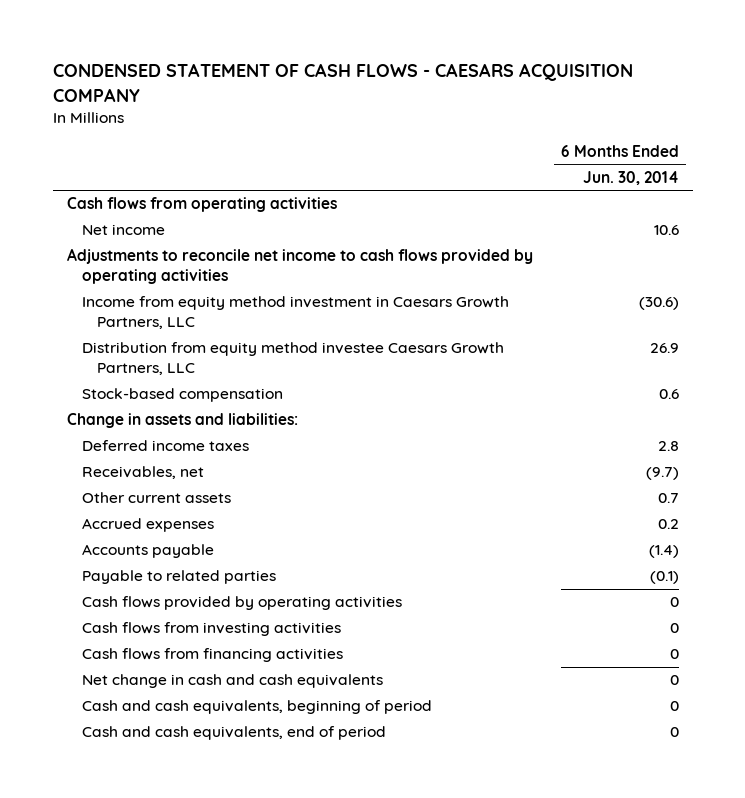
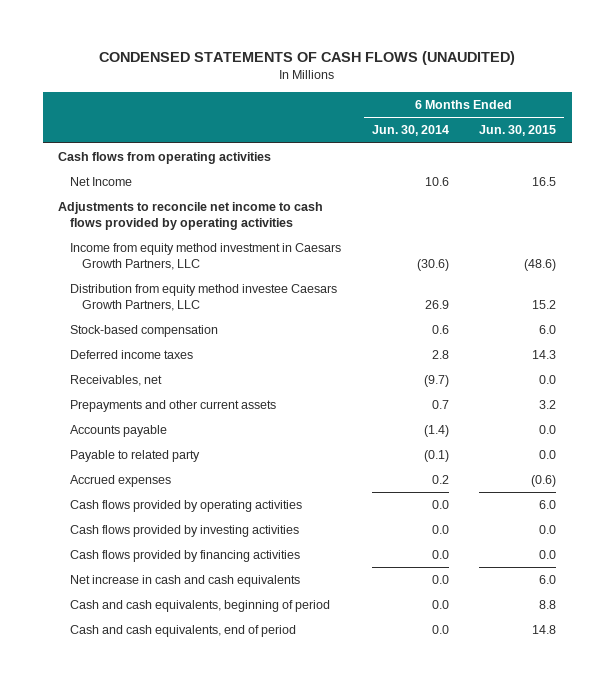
[52,63,633,102] CONDENSED STATEMENT OF CASH FLOWS - CAESARS ACQUISITION COMPANY -> [99,51,516,66] CONDENSED STATEMENTS OF CASH FLOWS (UNAUDITED)
none -> [479,125,557,137] Jun. 30, 2015
[81,224,165,236] Net income -> [70,177,133,187] Net Income
[66,413,298,429] Change in assets and liabilities: -> none
[81,492,231,504] Other current assets -> [70,400,277,413] Prepayments and other current assets
[81,570,276,585] Payable to related parties -> [70,450,201,463] Payable to related party
[81,518,214,533] Accrued expenses -> [70,475,172,488] Accrued expenses
[669,597,679,608] 0 -> [431,500,449,510] 0.0
[81,622,341,637] Cash flows from investing activities -> [70,525,300,538] Cash flows provided by investing activities
[669,623,679,634] 0 -> [431,525,449,535] 0.0
[81,648,343,663] Cash flows from financing activities -> [70,550,301,563] Cash flows provided by financing activities
[669,649,679,660] 0 -> [431,550,449,560] 0.0
[81,674,383,689] Net change in cash and cash equivalents -> [70,575,301,588] Net increase in cash and cash equivalents
[669,675,679,686] 0 -> [431,575,449,585] 0.0
[669,701,679,712] 0 -> [431,600,449,610] 0.0
[669,727,679,738] 0 -> [431,625,449,635] 0.0

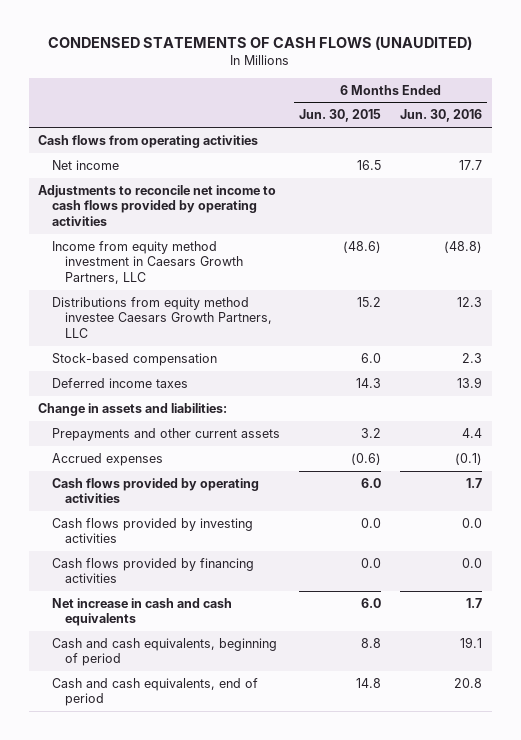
[371,125,449,137] Jun. 30, 2014 -> none
none -> [400,109,483,123] Jun. 30, 2016
[70,177,133,187] Net Income -> [51,159,119,170] Net income
[70,284,338,312] Distribution from equity method investee Caesars Growth Partners, LLC -> [51,296,272,338] Distributions from equity method investee Caesars Growth Partners, LLC
[70,375,163,387] Receivables, net -> none
none -> [38,402,228,416] Change in assets and liabilities:
[70,425,168,438] Accounts payable -> none
[70,450,201,463] Payable to related party -> none

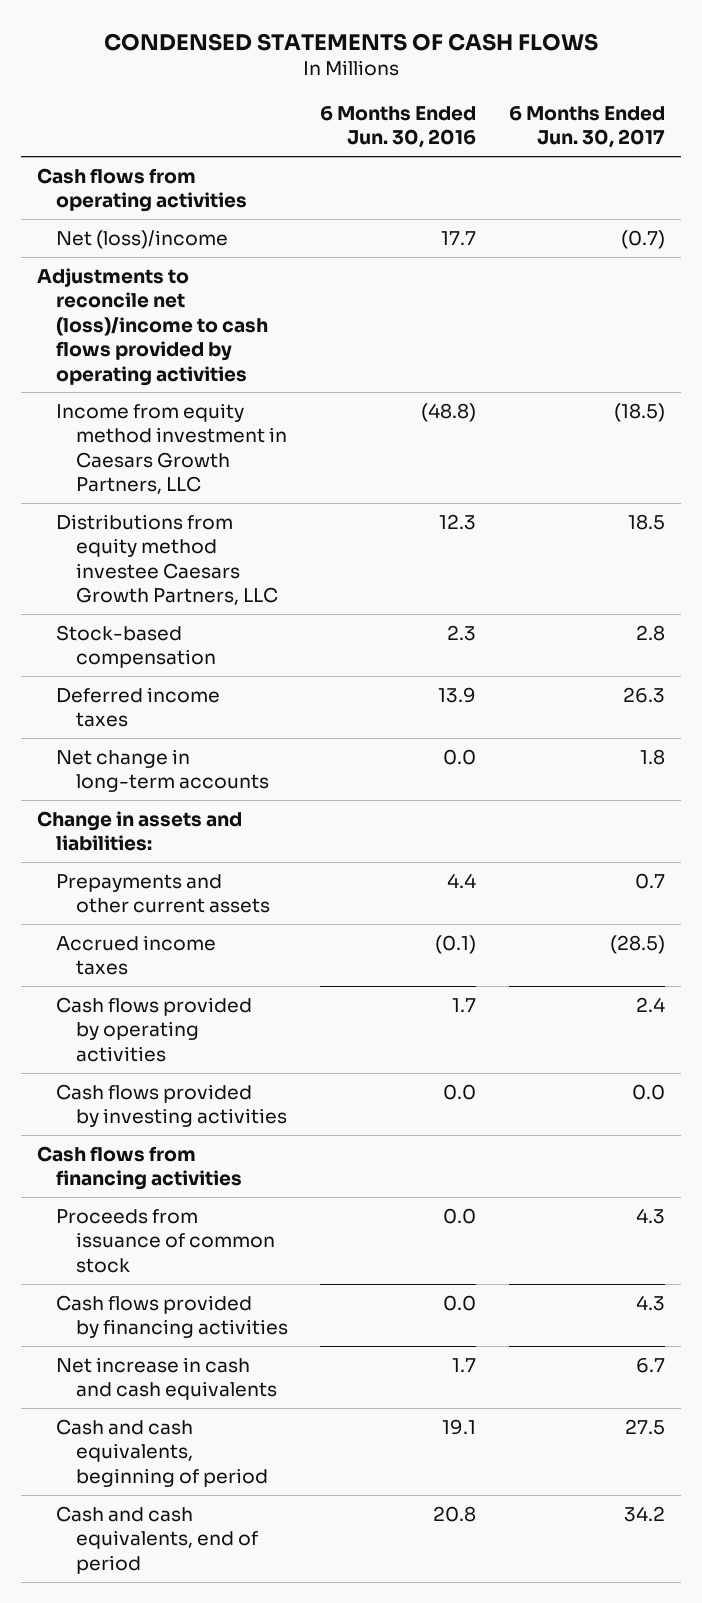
[48,36,473,51] CONDENSED STATEMENTS OF CASH FLOWS (UNAUDITED) -> [103,32,598,51] CONDENSED STATEMENTS OF CASH FLOWS
[298,109,381,123] Jun. 30, 2015 -> none
none -> [509,105,666,149] 6 Months Ended Jun. 30, 2017
[51,159,119,170] Net income -> [56,229,229,249] Net (loss)/income
[38,184,277,226] Adjustments to reconcile net income to cash flows provided by operating activities -> [36,267,269,386] Adjustments to reconcile net (loss)/income to cash flows provided by operating activities
none -> [56,748,269,793] Net change in long-term accounts
[51,452,163,466] Accrued expenses -> none
none -> [56,934,217,976] Accrued income taxes
none -> [36,1145,243,1191] Cash flows from financing activities
none -> [56,1208,275,1273] Proceeds from issuance of common stock

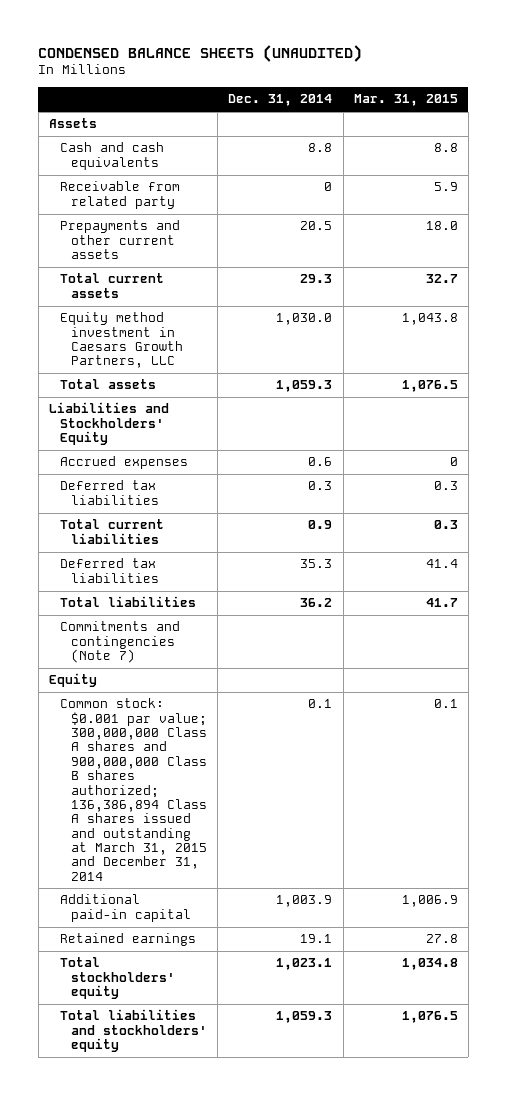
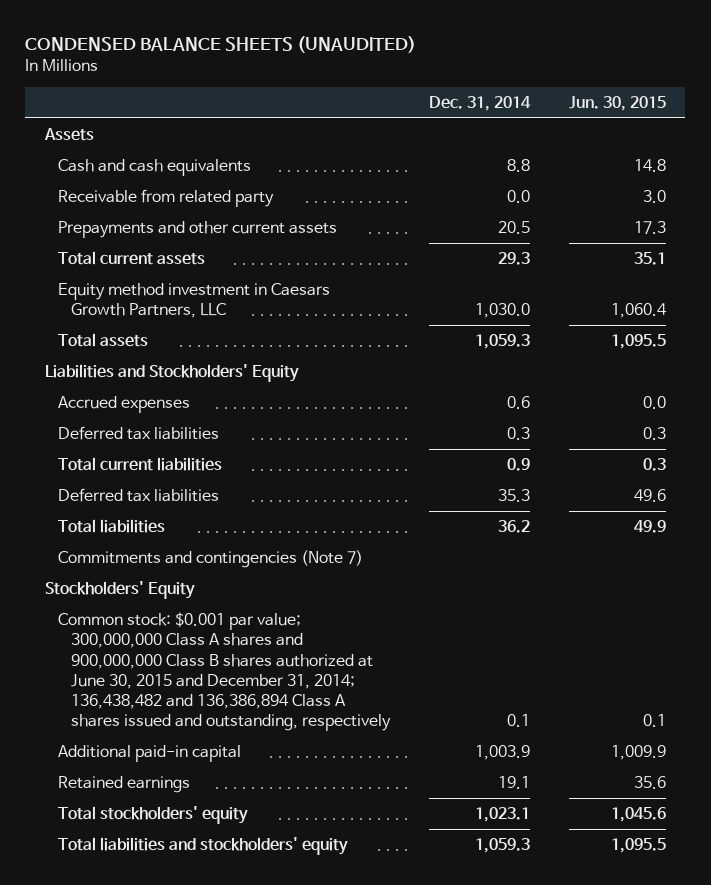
[353,94,458,107] Mar. 31, 2015 -> none
none -> [568,95,666,111] Jun. 30, 2015
[324,182,333,192] 0 -> [506,190,530,204] 0.0
[49,673,98,688] Equity -> [44,581,195,600] Stockholders' Equity
[60,698,208,881] Common stock: $0.001 par value; 300,000,000 Class A shares and 900,000,000 Class B shares authorized; 136,386,894 Class A shares issued and outstanding at March 31, 2015 and December 31, 2014 -> [57,612,391,732] Common stock: $0.001 par value; 300,000,000 Class A shares and 900,000,000 Class B shares authorized at June 30, 2015 and December 31, 2014; 136,438,482 and 136,386,894 Class A shares issued and outstanding, respectively

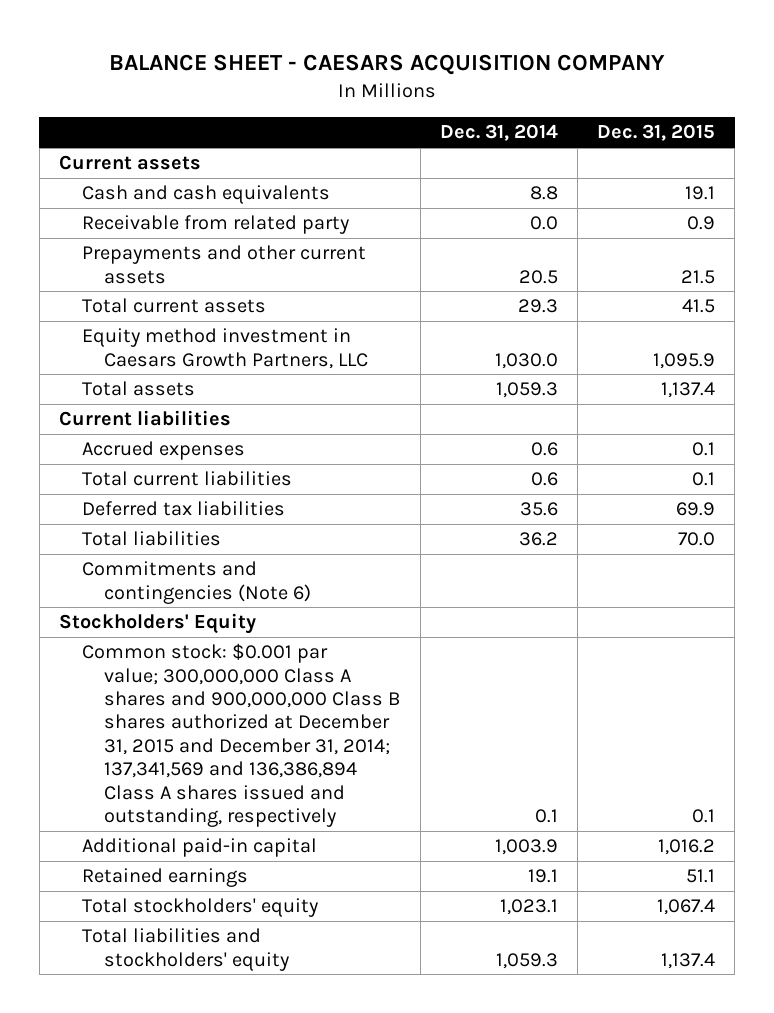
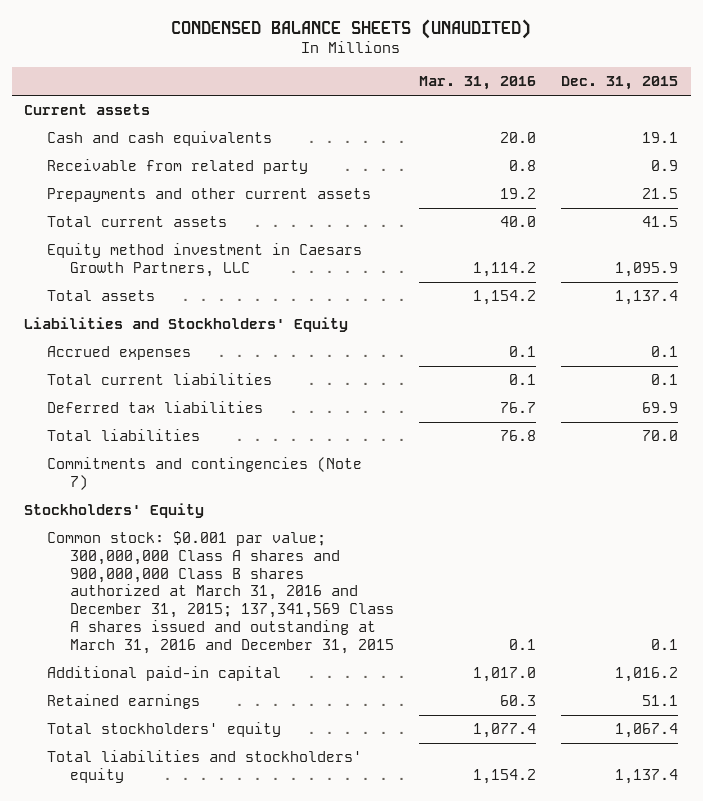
[109,54,666,76] BALANCE SHEET - CAESARS ACQUISITION COMPANY -> [171,18,532,39] CONDENSED BALANCE SHEETS (UNAUDITED)
[439,124,558,142] Dec. 31, 2014 -> none
none -> [419,76,537,91] Mar. 31, 2016
[58,410,231,427] Current liabilities -> none
none -> [24,316,349,332] Liabilities and Stockholders' Equity
[81,561,312,604] Commitments and contingencies (Note 6) -> [47,456,363,490] Commitments and contingencies (Note 7)
[81,643,401,827] Common stock: $0.001 par value; 300,000,000 Class A shares and 900,000,000 Class B shares authorized at December 31, 2015 and December 31, 2014; 137,341,569 and 136,386,894 Class A shares issued and outstanding, respectively -> [47,530,394,655] Common stock: $0.001 par value; 300,000,000 Class A shares and 900,000,000 Class B shares authorized at March 31, 2016 and December 31, 2015; 137,341,569 Class A shares issued and outstanding at March 31, 2016 and December 31, 2015

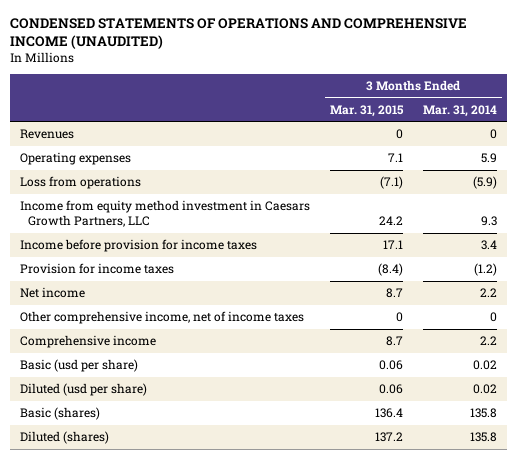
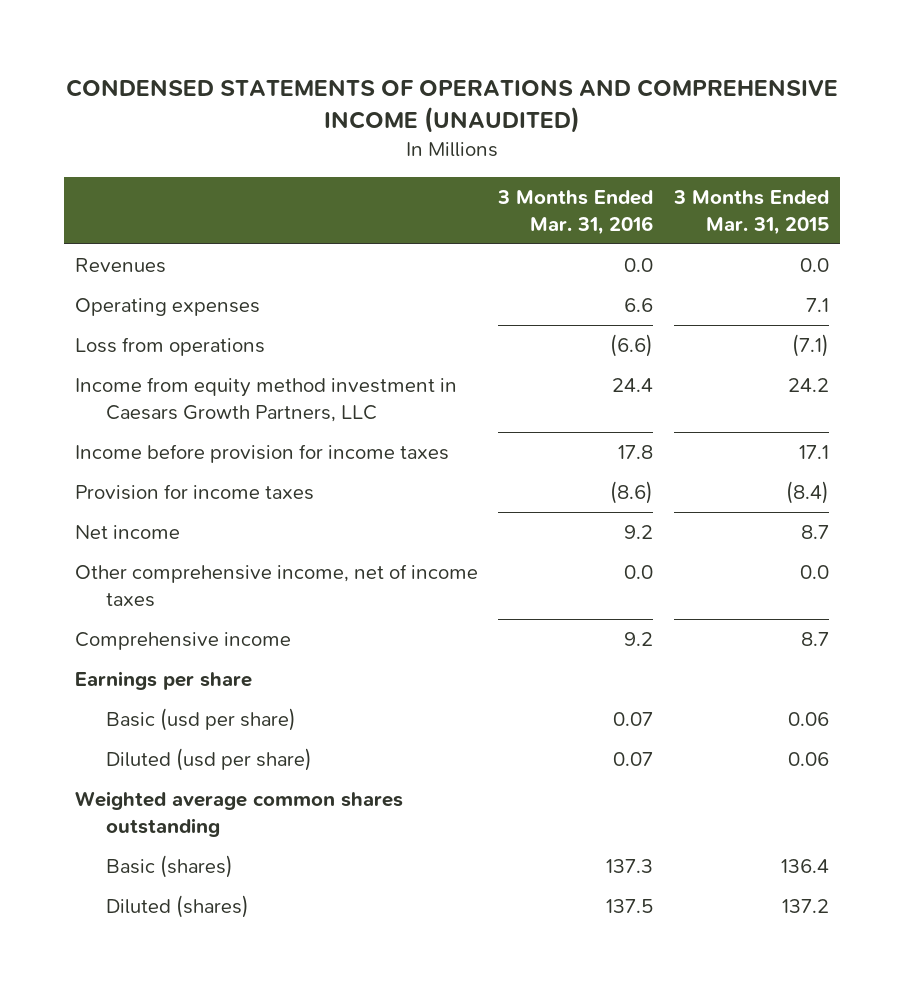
[423,104,498,117] Mar. 31, 2014 -> none
none -> [497,189,654,235] 3 Months Ended Mar. 31, 2016
[395,129,403,140] 0 -> [800,258,830,273] 0.0
[395,312,403,323] 0 -> [800,565,830,580] 0.0
none -> [74,671,252,691] Earnings per share
none -> [74,791,403,837] Weighted average common shares outstanding

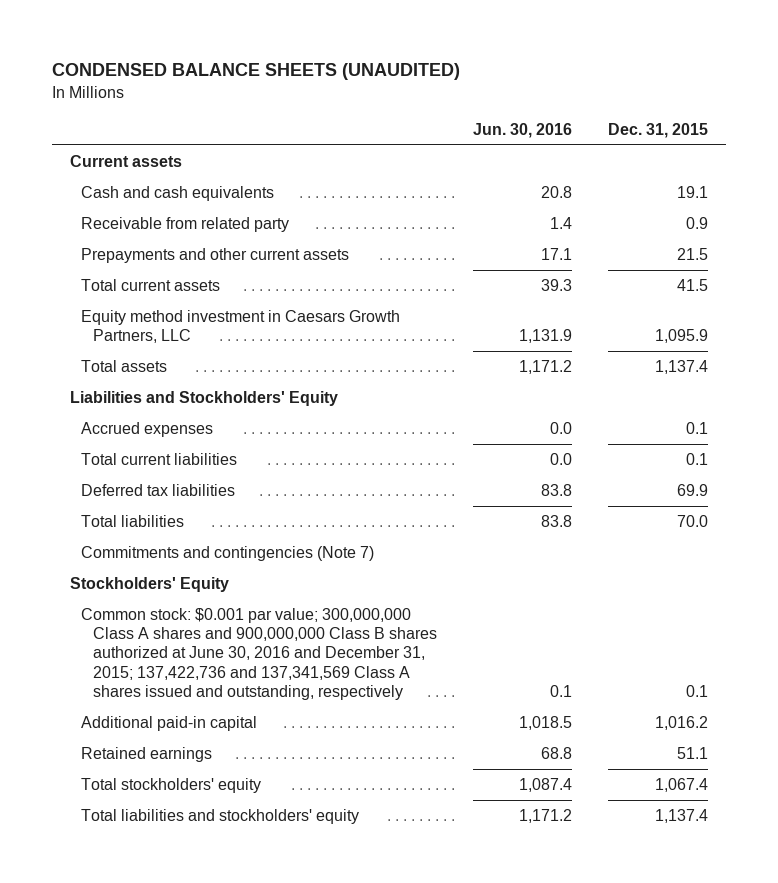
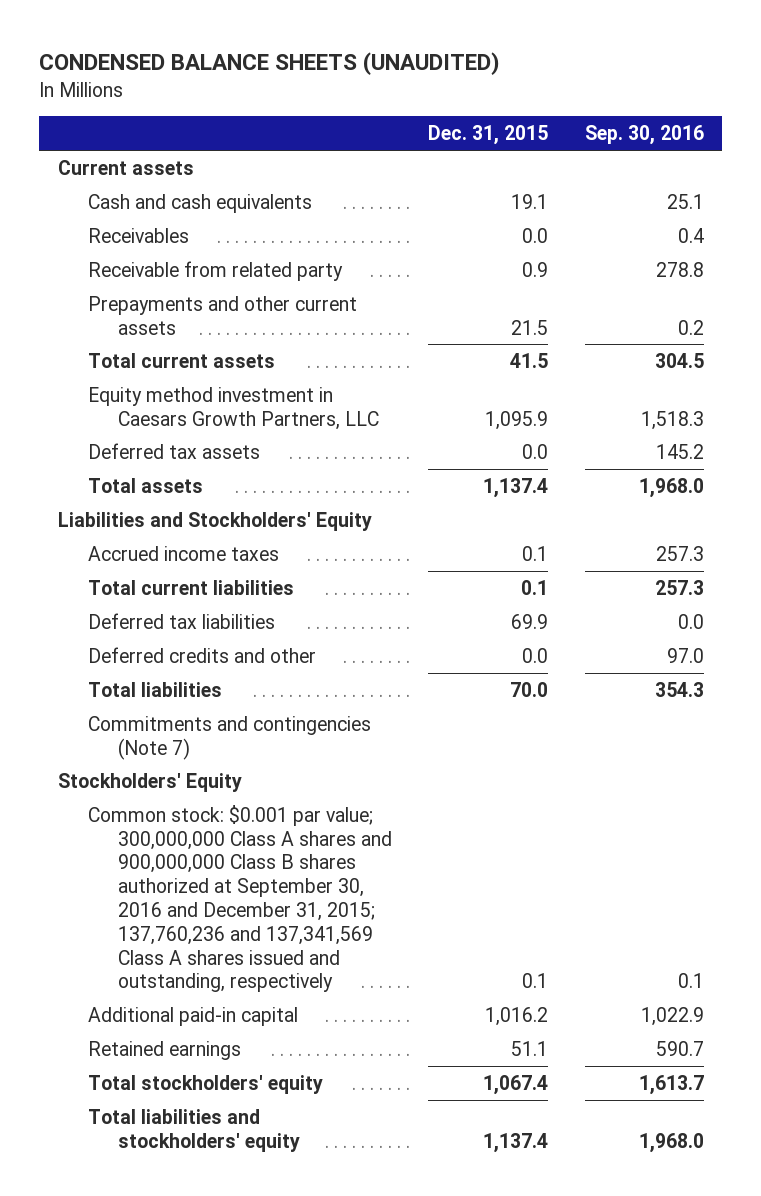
[472,122,572,138] Jun. 30, 2016 -> none
none -> [584,125,704,146] Sep. 30, 2016
none -> [87,227,189,243] Receivables
none -> [87,442,260,459] Deferred tax assets
[81,422,214,438] Accrued expenses -> [87,545,279,561] Accrued income taxes
none -> [87,646,316,663] Deferred credits and other
[81,608,437,700] Common stock: $0.001 par value; 300,000,000 Class A shares and 900,000,000 Class B shares authorized at June 30, 2016 and December 31, 2015; 137,422,736 and 137,341,569 Class A shares issued and outstanding, respectively -> [87,804,392,993] Common stock: $0.001 par value; 300,000,000 Class A shares and 900,000,000 Class B shares authorized at September 30, 2016 and December 31, 2015; 137,760,236 and 137,341,569 Class A shares issued and outstanding, respectively

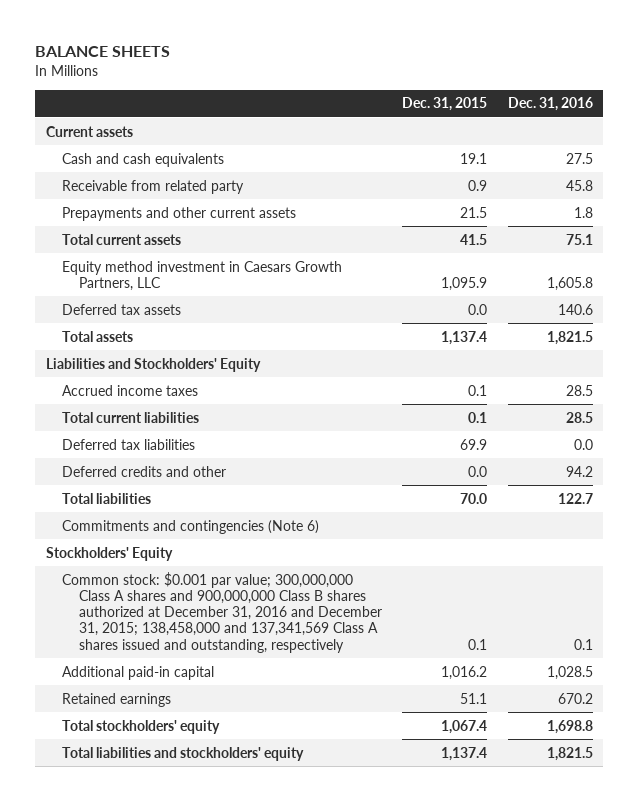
[39,52,500,76] CONDENSED BALANCE SHEETS (UNAUDITED) -> [35,46,171,58] BALANCE SHEETS
[584,125,704,146] Sep. 30, 2016 -> none
none -> [507,97,593,112] Dec. 31, 2016
[87,227,189,243] Receivables -> none
[87,715,371,760] Commitments and contingencies (Note 7) -> [62,519,320,534] Commitments and contingencies (Note 6)
[87,804,392,993] Common stock: $0.001 par value; 300,000,000 Class A shares and 900,000,000 Class B shares authorized at September 30, 2016 and December 31, 2015; 137,760,236 and 137,341,569 Class A shares issued and outstanding, respectively -> [62,571,383,653] Common stock: $0.001 par value; 300,000,000 Class A shares and 900,000,000 Class B shares authorized at December 31, 2016 and December 31, 2015; 138,458,000 and 137,341,569 Class A shares issued and outstanding, respectively

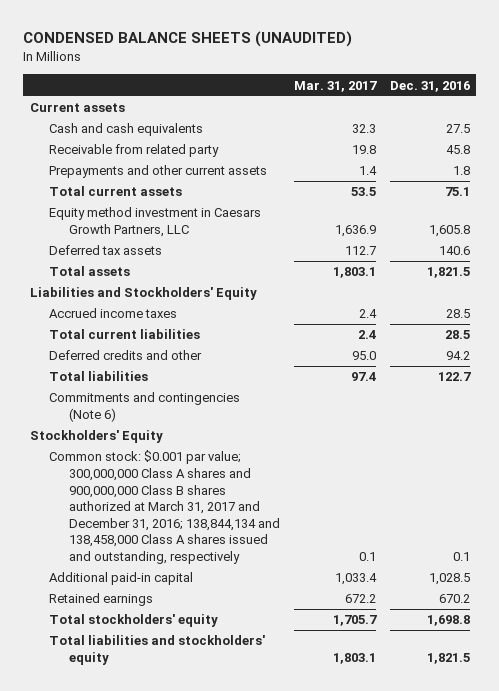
[35,46,171,58] BALANCE SHEETS -> [22,31,352,48] CONDENSED BALANCE SHEETS (UNAUDITED)
[402,97,488,112] Dec. 31, 2015 -> none
none -> [293,80,377,92] Mar. 31, 2017
[62,438,196,450] Deferred tax liabilities -> none
[62,571,383,653] Common stock: $0.001 par value; 300,000,000 Class A shares and 900,000,000 Class B shares authorized at December 31, 2016 and December 31, 2015; 138,458,000 and 137,341,569 Class A shares issued and outstanding, respectively -> [49,450,281,565] Common stock: $0.001 par value; 300,000,000 Class A shares and 900,000,000 Class B shares authorized at March 31, 2017 and December 31, 2016; 138,844,134 and 138,458,000 Class A shares issued and outstanding, respectively

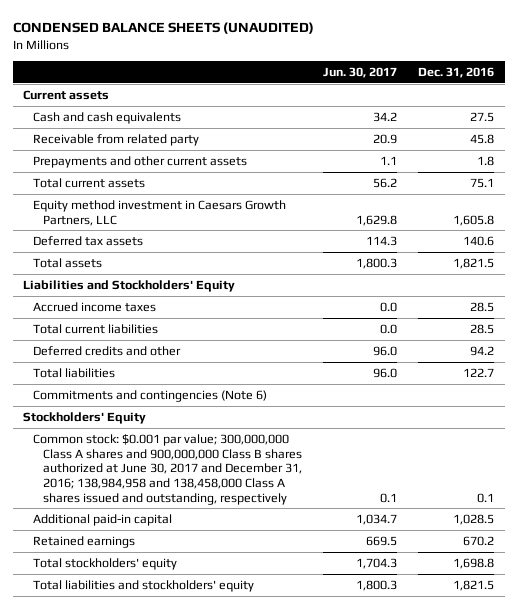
[293,80,377,92] Mar. 31, 2017 -> none
none -> [323,66,398,78] Jun. 30, 2017
[49,450,281,565] Common stock: $0.001 par value; 300,000,000 Class A shares and 900,000,000 Class B shares authorized at March 31, 2017 and December 31, 2016; 138,844,134 and 138,458,000 Class A shares issued and outstanding, respectively -> [33,433,303,505] Common stock: $0.001 par value; 300,000,000 Class A shares and 900,000,000 Class B shares authorized at June 30, 2017 and December 31, 2016; 138,984,958 and 138,458,000 Class A shares issued and outstanding, respectively

